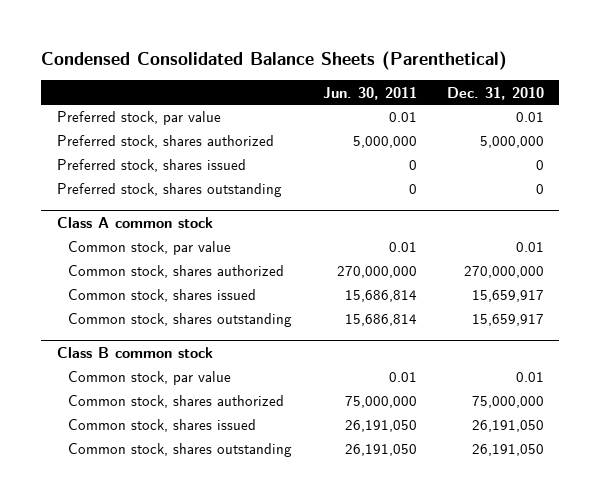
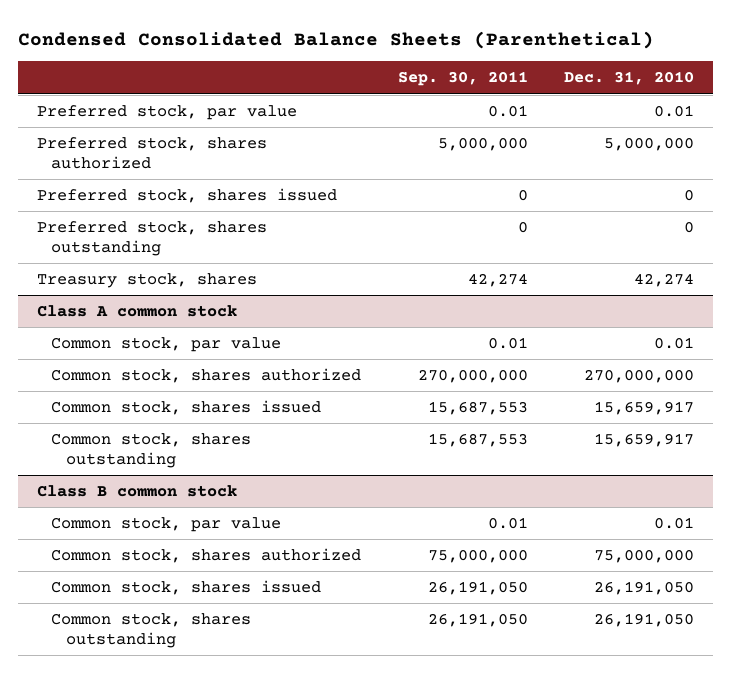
[322,86,417,100] Jun. 30, 2011 -> none
none -> [397,71,528,87] Sep. 30, 2011
none -> [36,273,257,289] Treasury stock, shares

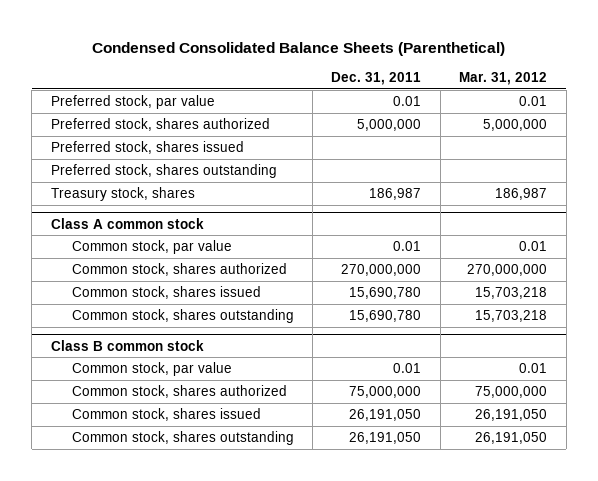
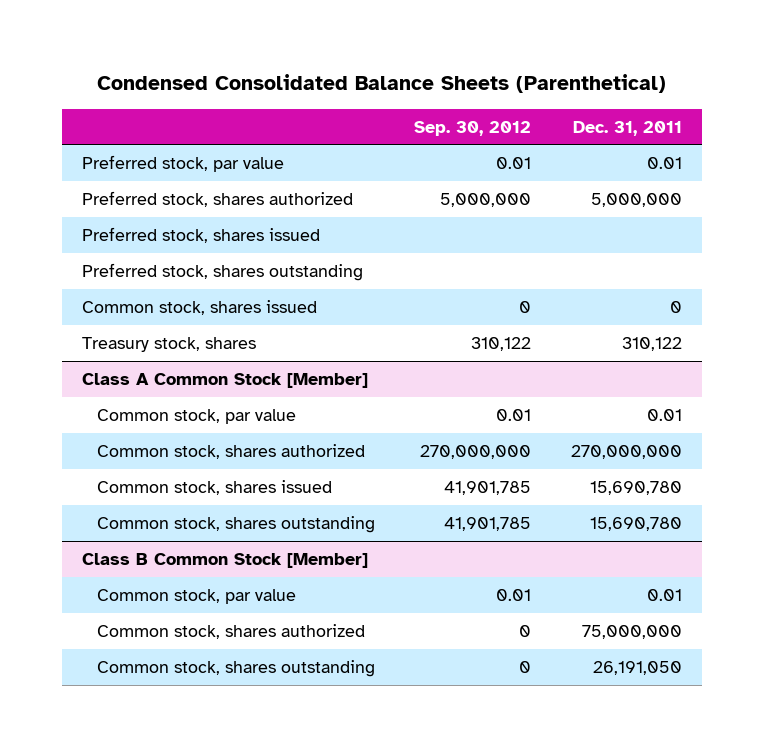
[459,71,548,85] Mar. 31, 2012 -> none
none -> [414,120,532,136] Sep. 30, 2012
none -> [81,300,317,316] Common stock, shares issued
[369,187,422,200] 186,987 -> [621,337,682,352] 310,122
[50,217,204,229] Class A common stock -> [81,373,368,389] Class A Common Stock [Member]
[50,339,204,351] Class B common stock -> [81,553,368,569] Class B Common Stock [Member]
[71,407,261,421] Common stock, shares issued -> none

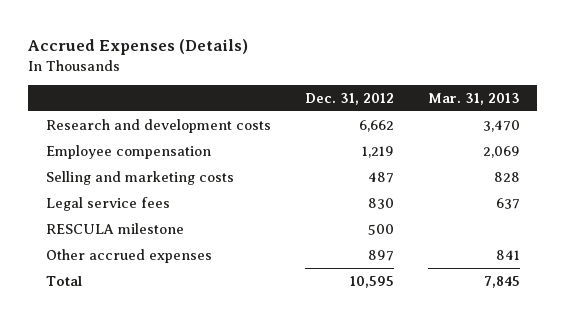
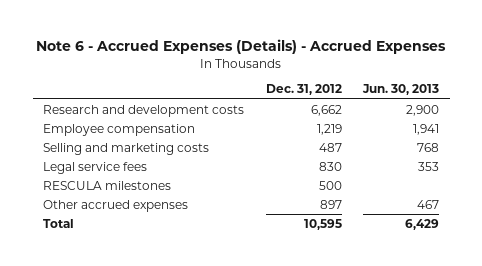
[28,38,249,55] Accrued Expenses (Details) -> [36,39,447,55] Note 6 - Accrued Expenses (Details) - Accrued Expenses
[427,92,520,105] Mar. 31, 2013 -> none
none -> [361,84,439,96] Jun. 30, 2013
[45,222,184,234] RESCULA milestone -> none
none -> [43,180,172,190] RESCULA milestones

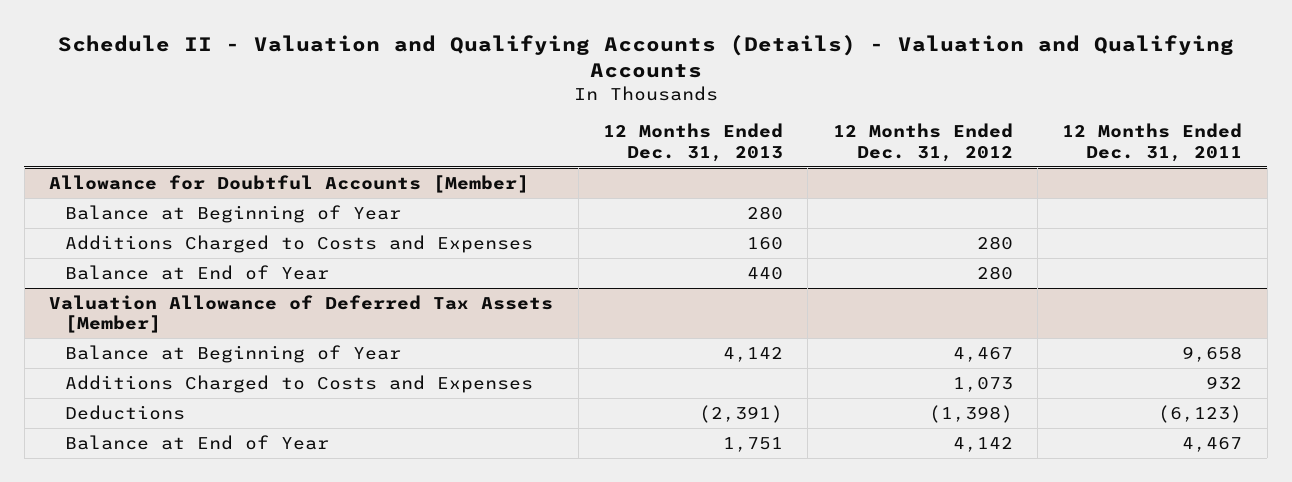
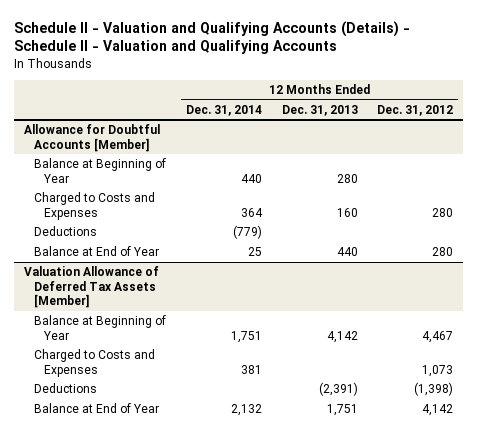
[57,34,1234,78] Schedule II - Valuation and Qualifying Accounts (Details) - Valuation and Qualifying Accounts -> [14,20,411,55] Schedule II - Valuation and Qualifying Accounts (Details) - Schedule II - Valuation and Qualifying Accounts
[1062,123,1243,162] 12 Months Ended Dec. 31, 2011 -> none
none -> [185,104,262,116] Dec. 31, 2014
[65,234,534,253] Additions Charged to Costs and Expenses -> [34,192,156,220] Charged to Costs and Expenses
none -> [34,226,98,237] Deductions
[65,374,534,393] Additions Charged to Costs and Expenses -> [34,349,156,377] Charged to Costs and Expenses

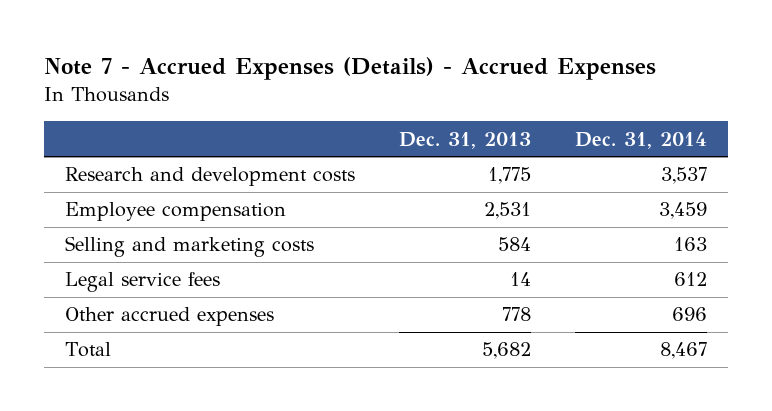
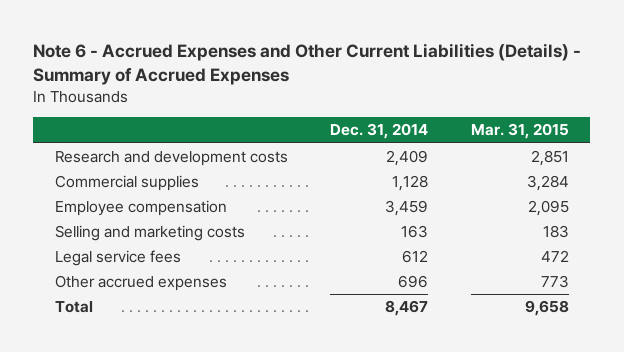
[43,57,656,81] Note 7 - Accrued Expenses (Details) - Accrued Expenses -> [33,43,582,86] Note 6 - Accrued Expenses and Other Current Liabilities (Details) - Summary of Accrued Expenses
[398,131,531,149] Dec. 31, 2013 -> none
none -> [471,123,570,140] Mar. 31, 2015
[660,167,707,185] 3,537 -> [386,150,429,167] 2,409
none -> [54,175,199,192] Commercial supplies

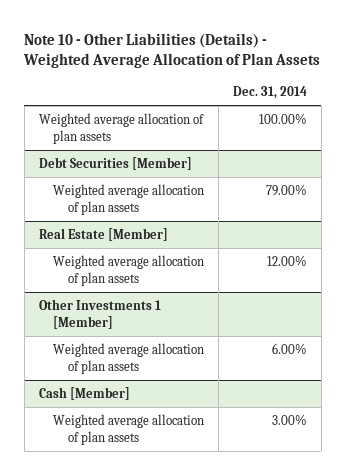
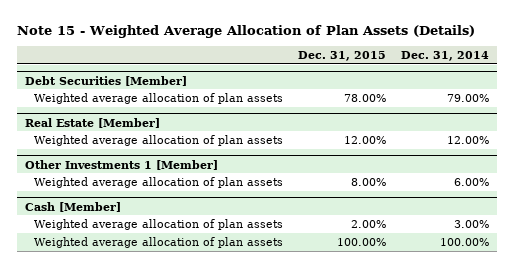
[23,32,321,68] Note 10 - Other Liabilities (Details) - Weighted Average Allocation of Plan Assets -> [17,24,476,38] Note 15 - Weighted Average Allocation of Plan Assets (Details)
none -> [298,50,387,61] Dec. 31, 2015
[38,113,204,145] Weighted average allocation of plan assets -> none
none -> [33,236,283,248] Weighted average allocation of plan assets

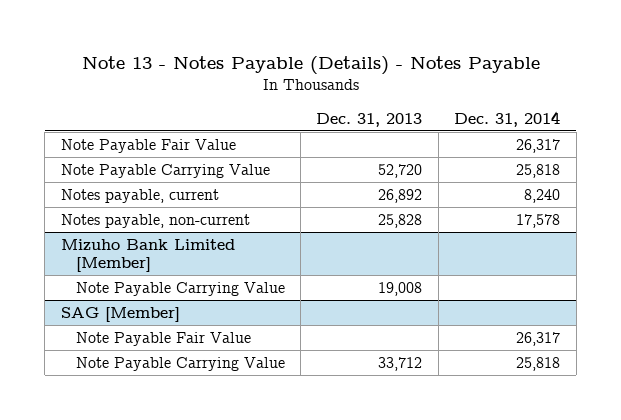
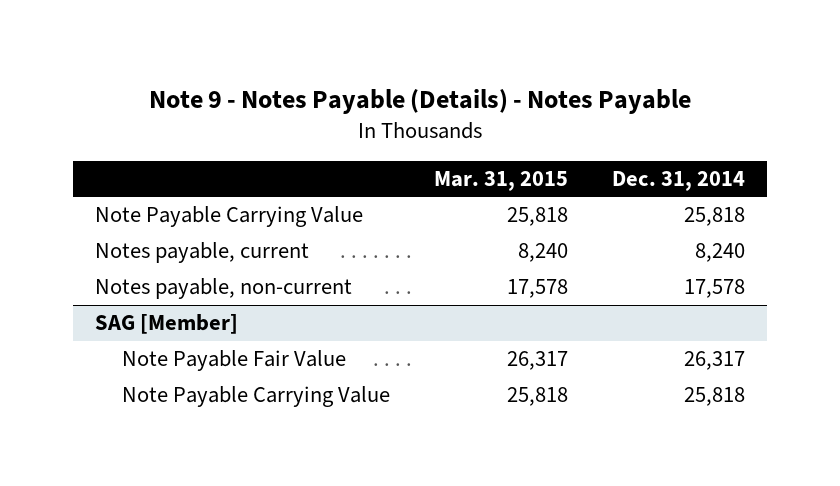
[81,56,540,76] Note 13 - Notes Payable (Details) - Notes Payable -> [149,89,692,115] Note 9 - Notes Payable (Details) - Notes Payable
[316,112,423,127] Dec. 31, 2013 -> none
none -> [433,171,568,192] Mar. 31, 2015
[60,138,236,153] Note Payable Fair Value -> none
[60,238,235,273] Mizuho Bank Limited [Member] -> none
[75,281,285,296] Note Payable Carrying Value -> none

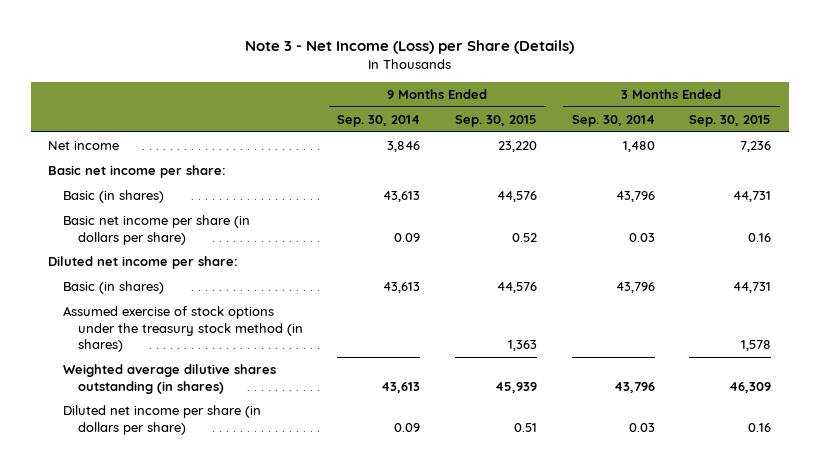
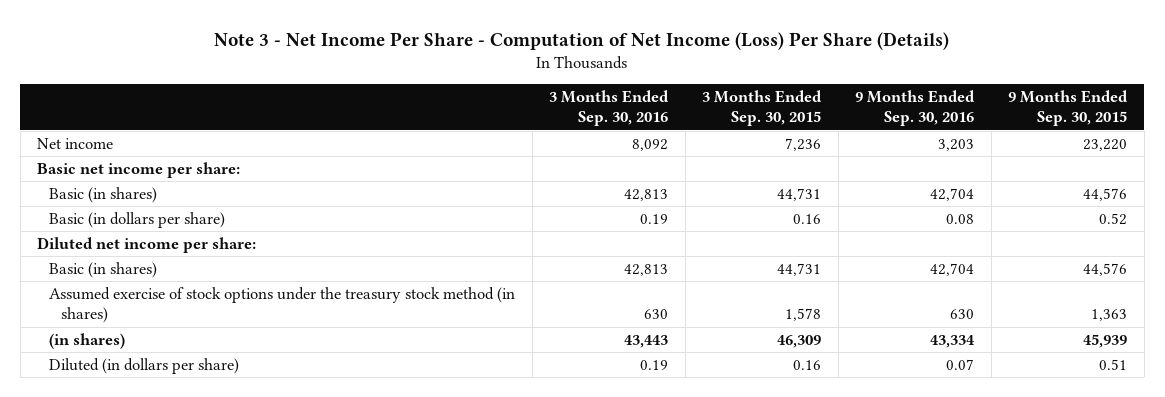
[244,40,574,55] Note 3 - Net Income (Loss) per Share (Details) -> [214,31,950,50] Note 3 - Net Income Per Share - Computation of Net Income (Loss) Per Share (Details)
[337,115,421,128] Sep. 30, 2014 -> none
[571,115,655,128] Sep. 30, 2014 -> none
none -> [549,90,670,127] 3 Months Ended Sep. 30, 2016
none -> [855,90,976,127] 9 Months Ended Sep. 30, 2016
[62,215,250,245] Basic net income per share (in dollars per share) -> [49,211,226,228] Basic (in dollars per share)
[62,364,276,394] Weighted average dilutive shares outstanding (in shares) -> [49,332,126,349] (in shares)
[62,405,261,435] Diluted net income per share (in dollars per share) -> [49,357,240,374] Diluted (in dollars per share)

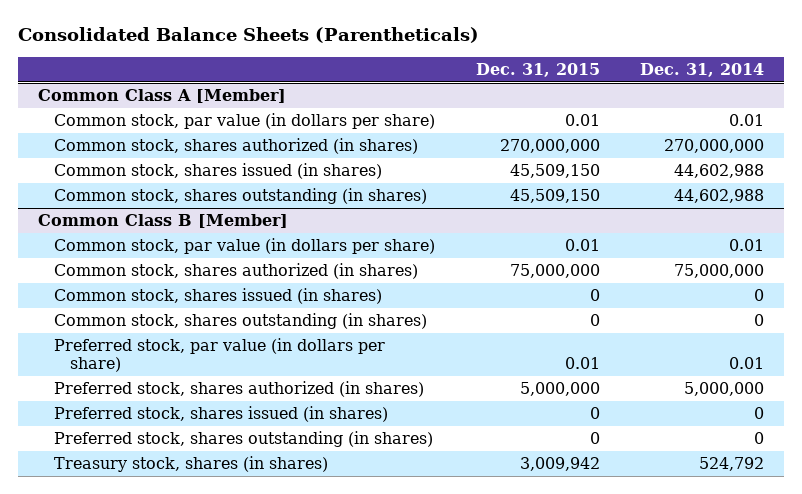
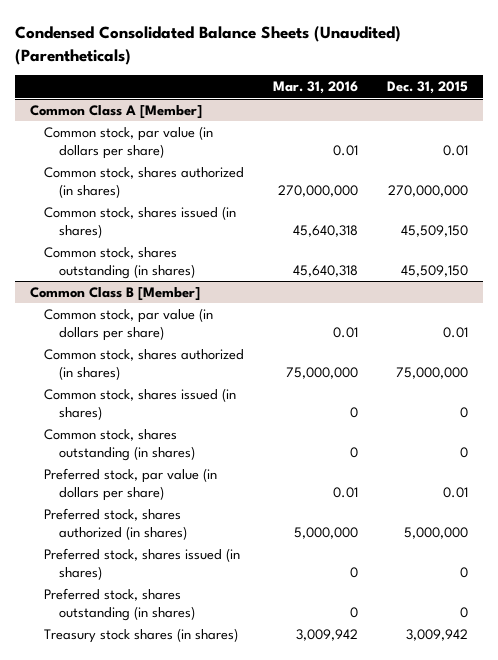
[17,27,479,44] Consolidated Balance Sheets (Parentheticals) -> [15,26,402,65] Condensed Consolidated Balance Sheets (Unaudited) (Parentheticals)
[640,62,765,77] Dec. 31, 2014 -> none
none -> [273,81,359,95] Mar. 31, 2016
[54,455,329,472] Treasury stock, shares (in shares) -> [44,627,239,643] Treasury stock shares (in shares)

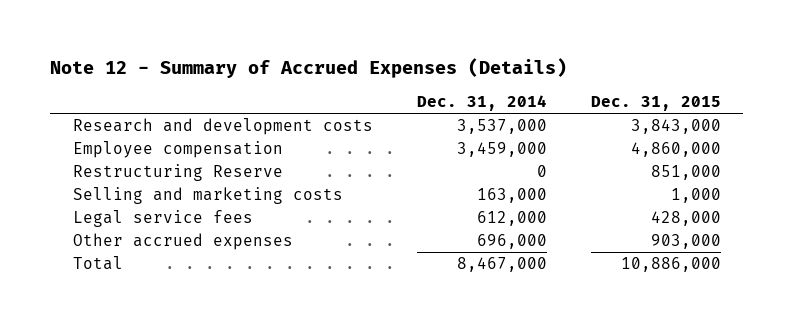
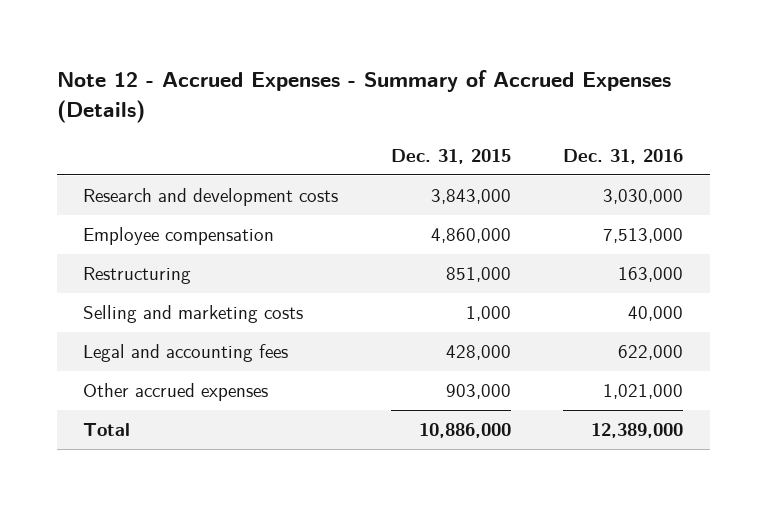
[50,58,568,79] Note 12 - Summary of Accrued Expenses (Details) -> [57,69,672,123] Note 12 - Accrued Expenses - Summary of Accrued Expenses (Details)
[416,95,547,112] Dec. 31, 2014 -> none
none -> [563,148,684,164] Dec. 31, 2016
[72,164,283,182] Restructuring Reserve -> [83,267,192,285] Restructuring
[72,210,253,228] Legal service fees -> [83,344,289,363] Legal and accounting fees

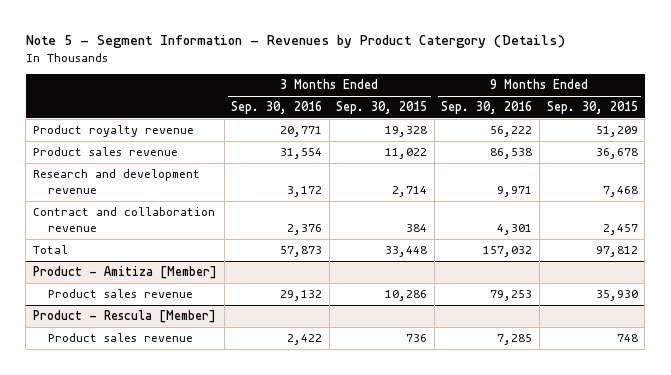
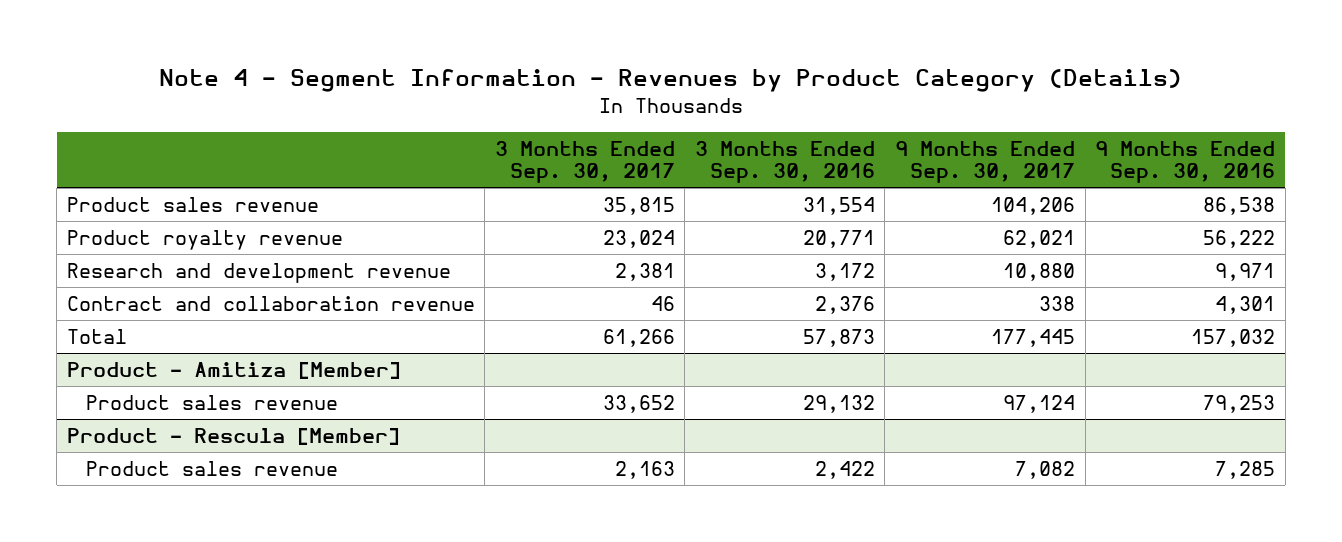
[25,35,565,49] Note 5 - Segment Information - Revenues by Product Catergory (Details) -> [158,69,1182,93] Note 4 - Segment Information - Revenues by Product Category (Details)
[336,101,428,115] Sep. 30, 2015 -> none
[546,101,638,115] Sep. 30, 2015 -> none
none -> [494,140,675,184] 3 Months Ended Sep. 30, 2017
none -> [895,140,1076,184] 9 Months Ended Sep. 30, 2017
[33,125,195,138] Product royalty revenue -> [66,229,343,250] Product royalty revenue

